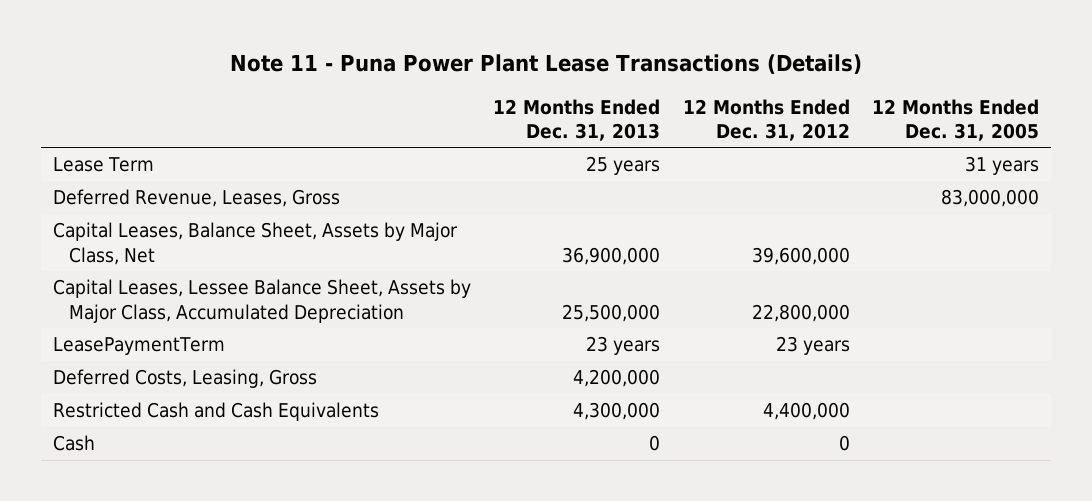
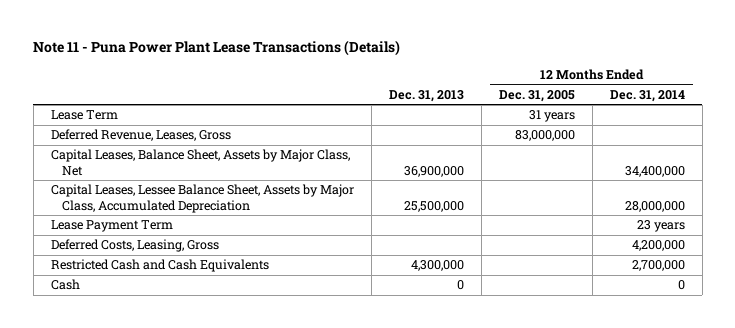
[493,98,661,141] 12 Months Ended Dec. 31, 2013 -> none
[682,98,850,141] 12 Months Ended Dec. 31, 2012 -> none
none -> [388,89,464,102] Dec. 31, 2013
none -> [609,89,685,102] Dec. 31, 2014
[52,337,225,356] LeasePaymentTerm -> [50,220,173,233] Lease Payment Term

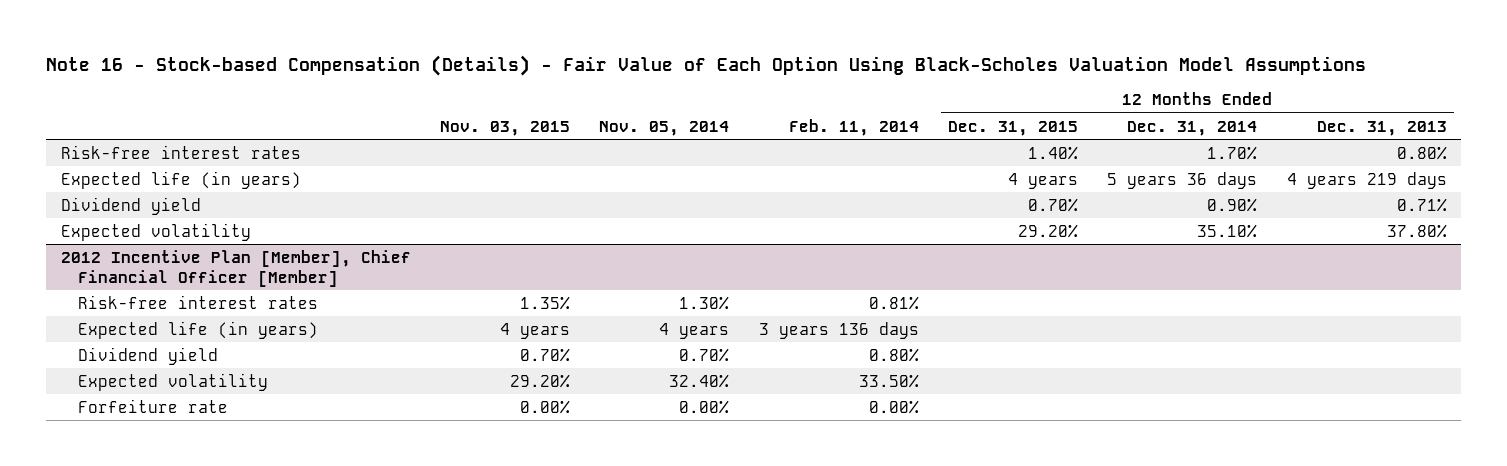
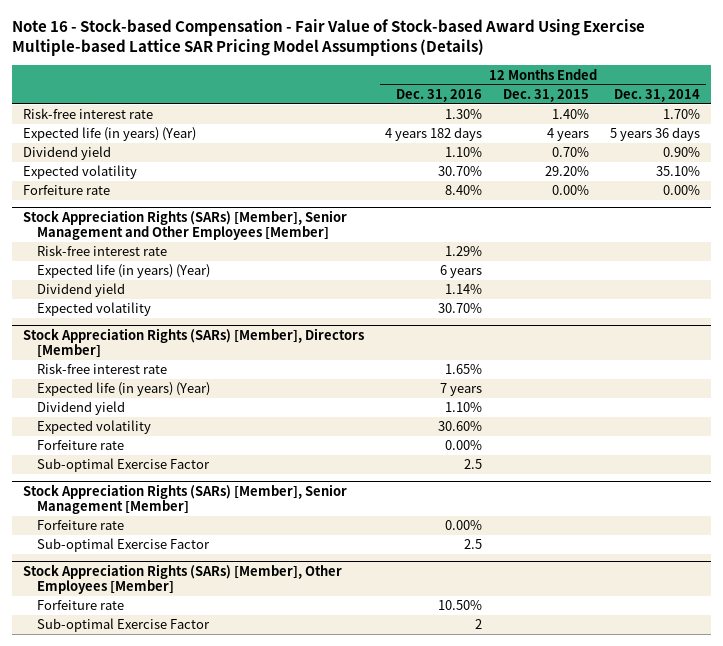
[45,54,1366,76] Note 16 - Stock-based Compensation (Details) - Fair Value of Each Option Using Black-Scholes Valuation Model Assumptions -> [12,19,646,57] Note 16 - Stock-based Compensation - Fair Value of Stock-based Award Using Exercise Multiple-based Lattice SAR Pricing Model Assumptions (Details)
[439,120,570,136] Nov. 03, 2015 -> none
[599,120,730,136] Nov. 05, 2014 -> none
[788,118,919,136] Feb. 11, 2014 -> none
[1316,120,1447,136] Dec. 31, 2013 -> none
none -> [396,89,483,103] Dec. 31, 2016
[60,144,301,159] Risk-free interest rates -> [22,108,153,120] Risk-free interest rate
[60,170,301,189] Expected life (in years) -> [22,127,196,142] Expected life (in years) (Year)
[60,249,411,287] 2012 Incentive Plan [Member], Chief Financial Officer [Member] -> none
[77,294,318,309] Risk-free interest rates -> none
[77,320,318,339] Expected life (in years) -> none
[77,346,218,365] Dividend yield -> none
[77,372,268,391] Expected volatility -> none
[77,398,228,413] Forfeiture rate -> none
none -> [22,185,110,196] Forfeiture rate
none -> [22,210,347,241] Stock Appreciation Rights (SARs) [Member], Senior Management and Other Employees [Member]
none -> [37,245,168,257] Risk-free interest rate
none -> [37,264,211,279] Expected life (in years) (Year)
none -> [37,283,126,298] Dividend yield
none -> [37,302,152,317] Expected volatility
none -> [22,328,364,359] Stock Appreciation Rights (SARs) [Member], Directors [Member]
none -> [37,363,168,375] Risk-free interest rate
none -> [37,382,211,397] Expected life (in years) (Year)
none -> [37,401,126,416] Dividend yield
none -> [37,420,152,435] Expected volatility
none -> [37,440,125,451] Forfeiture rate
none -> [37,458,211,473] Sub-optimal Exercise Factor
none -> [22,484,347,515] Stock Appreciation Rights (SARs) [Member], Senior Management [Member]
none -> [37,520,125,531] Forfeiture rate
none -> [37,538,211,553] Sub-optimal Exercise Factor
none -> [22,564,342,595] Stock Appreciation Rights (SARs) [Member], Other Employees [Member]
none -> [37,600,125,611] Forfeiture rate
none -> [37,618,211,633] Sub-optimal Exercise Factor

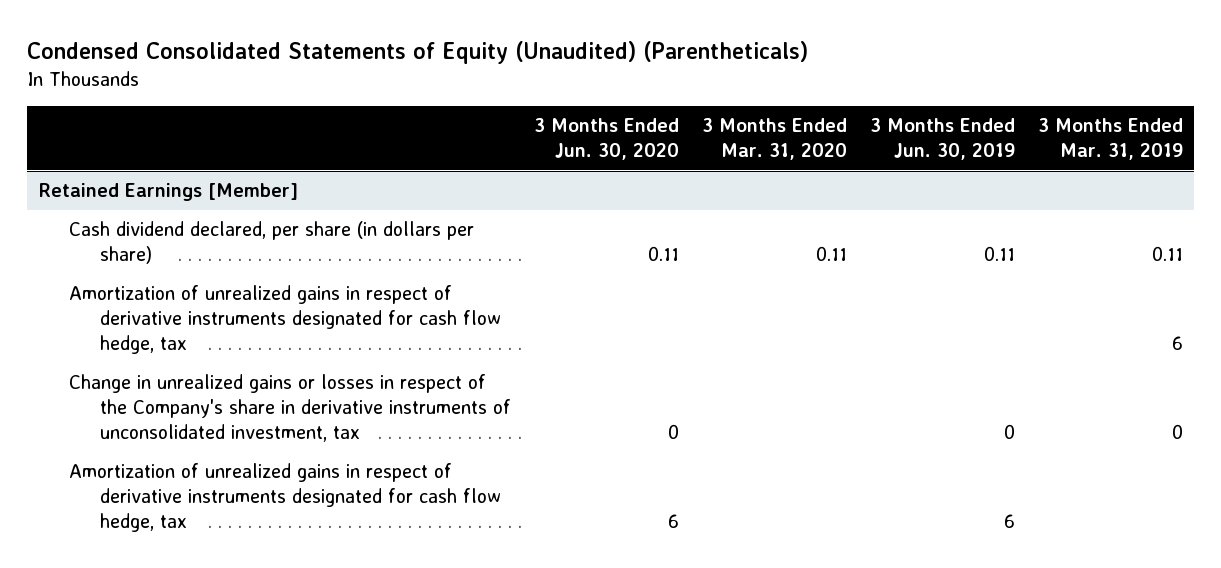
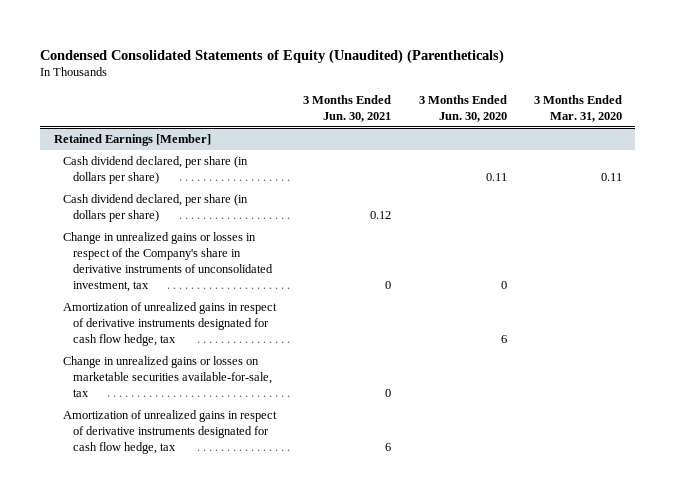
[869,118,1015,161] 3 Months Ended Jun. 30, 2019 -> none
[1037,118,1183,161] 3 Months Ended Mar. 31, 2019 -> none
none -> [303,94,392,122] 3 Months Ended Jun. 30, 2021
none -> [63,194,249,222] Cash dividend declared, per share (in dollars per share)
none -> [63,356,272,397] Change in unrealized gains or losses on marketable securities available-for-sale, tax
[69,285,501,355] Amortization of unrealized gains in respect of derivative instruments designated for cash flow hedge, tax -> [63,410,278,454] Amortization of unrealized gains in respect of derivative instruments designated for cash flow hedge, tax

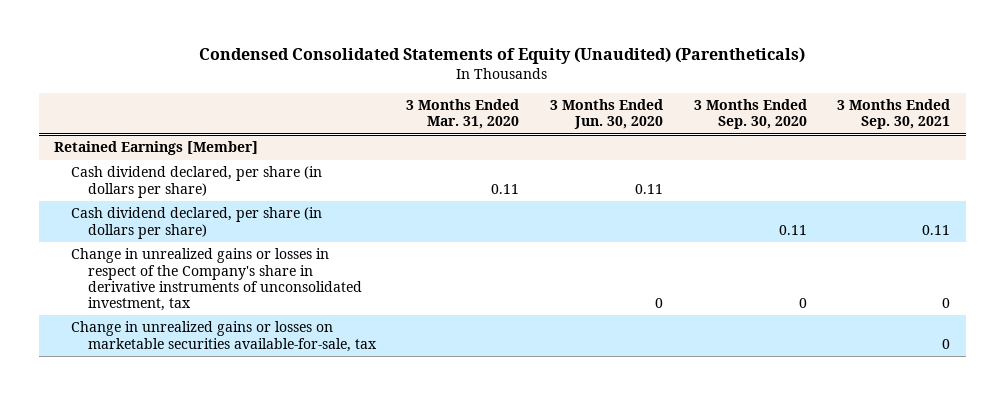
[303,94,392,122] 3 Months Ended Jun. 30, 2021 -> none
none -> [693,99,807,130] 3 Months Ended Sep. 30, 2020
none -> [837,99,951,130] 3 Months Ended Sep. 30, 2021
[63,302,278,346] Amortization of unrealized gains in respect of derivative instruments designated for cash flow hedge, tax -> none
[63,410,278,454] Amortization of unrealized gains in respect of derivative instruments designated for cash flow hedge, tax -> none

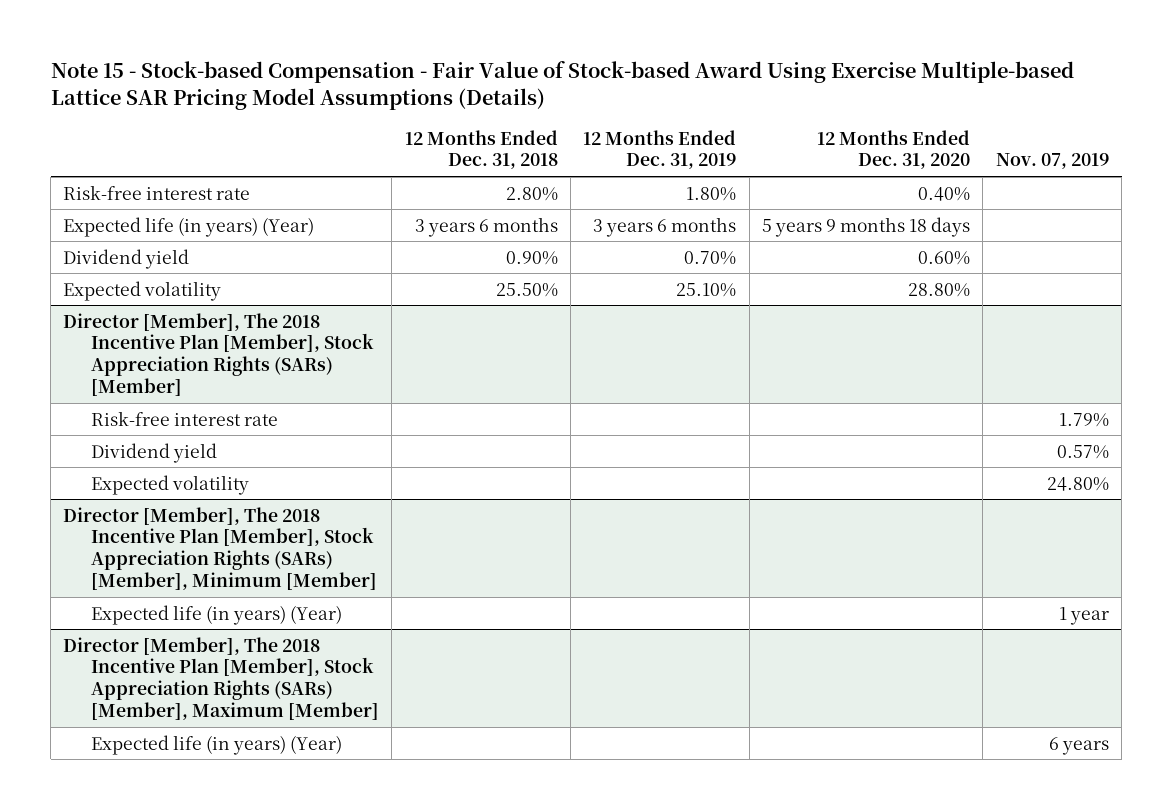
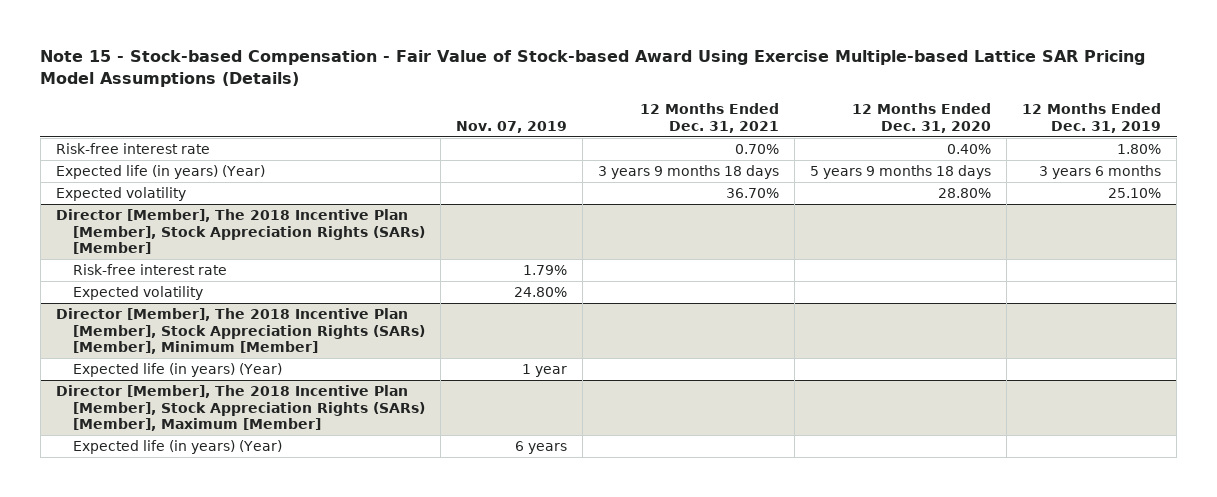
[404,129,558,170] 12 Months Ended Dec. 31, 2018 -> none
none -> [639,103,779,133] 12 Months Ended Dec. 31, 2021
[63,248,190,269] Dividend yield -> none
[90,442,217,463] Dividend yield -> none

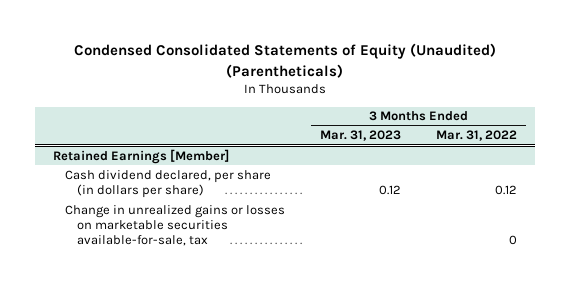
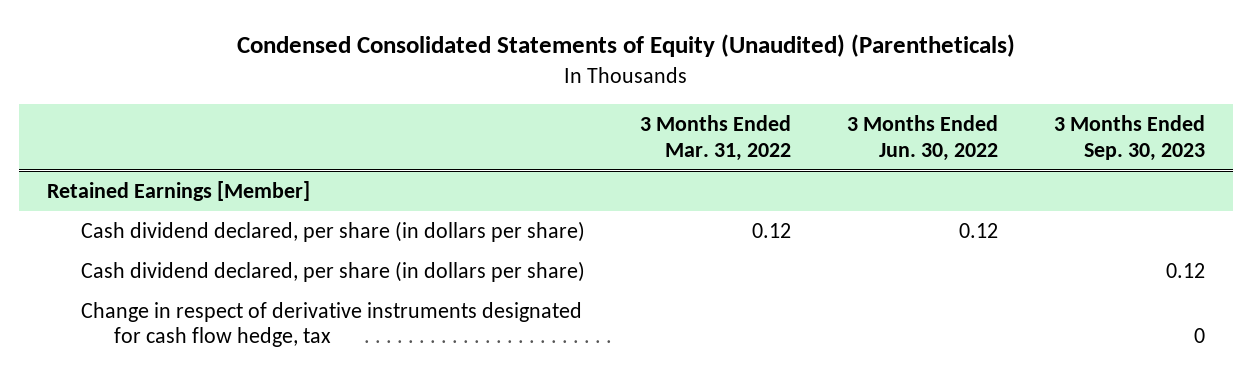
[319,130,401,142] Mar. 31, 2023 -> none
none -> [847,115,999,161] 3 Months Ended Jun. 30, 2022
none -> [1054,115,1206,161] 3 Months Ended Sep. 30, 2023
[64,204,285,247] Change in unrealized gains or losses on marketable securities available-for-sale, tax -> none
none -> [80,260,585,282] Cash dividend declared, per share (in dollars per share)
none -> [80,301,582,348] Change in respect of derivative instruments designated for cash flow hedge, tax

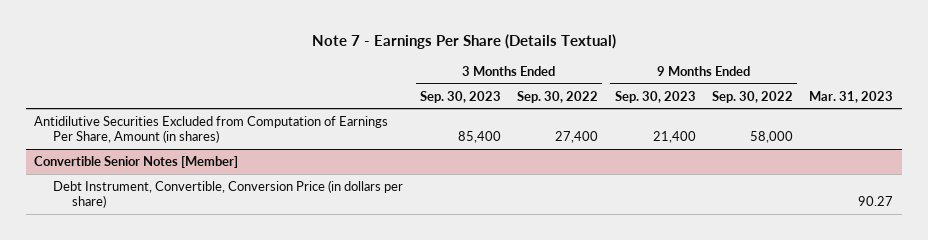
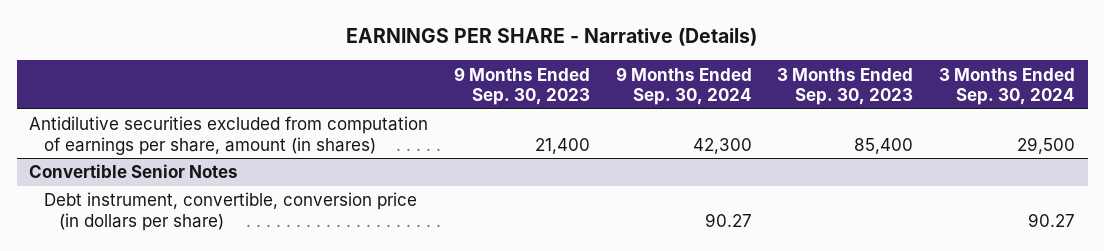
[311,34,616,50] Note 7 - Earnings Per Share (Details Textual) -> [346,28,758,47] EARNINGS PER SHARE - Narrative (Details)
[517,90,599,103] Sep. 30, 2022 -> none
[712,90,794,103] Sep. 30, 2022 -> none
[809,90,894,103] Mar. 31, 2023 -> none
none -> [615,66,752,105] 9 Months Ended Sep. 30, 2024
none -> [938,67,1075,105] 3 Months Ended Sep. 30, 2024
[34,116,389,144] Antidilutive Securities Excluded from Computation of Earnings Per Share, Amount (in shares) -> [29,116,429,155] Antidilutive securities excluded from computation of earnings per share, amount (in shares)
[34,156,239,169] Convertible Senior Notes [Member] -> [29,164,239,179] Convertible Senior Notes
[53,180,404,209] Debt Instrument, Convertible, Conversion Price (in dollars per share) -> [44,192,418,231] Debt instrument, convertible, conversion price (in dollars per share)

